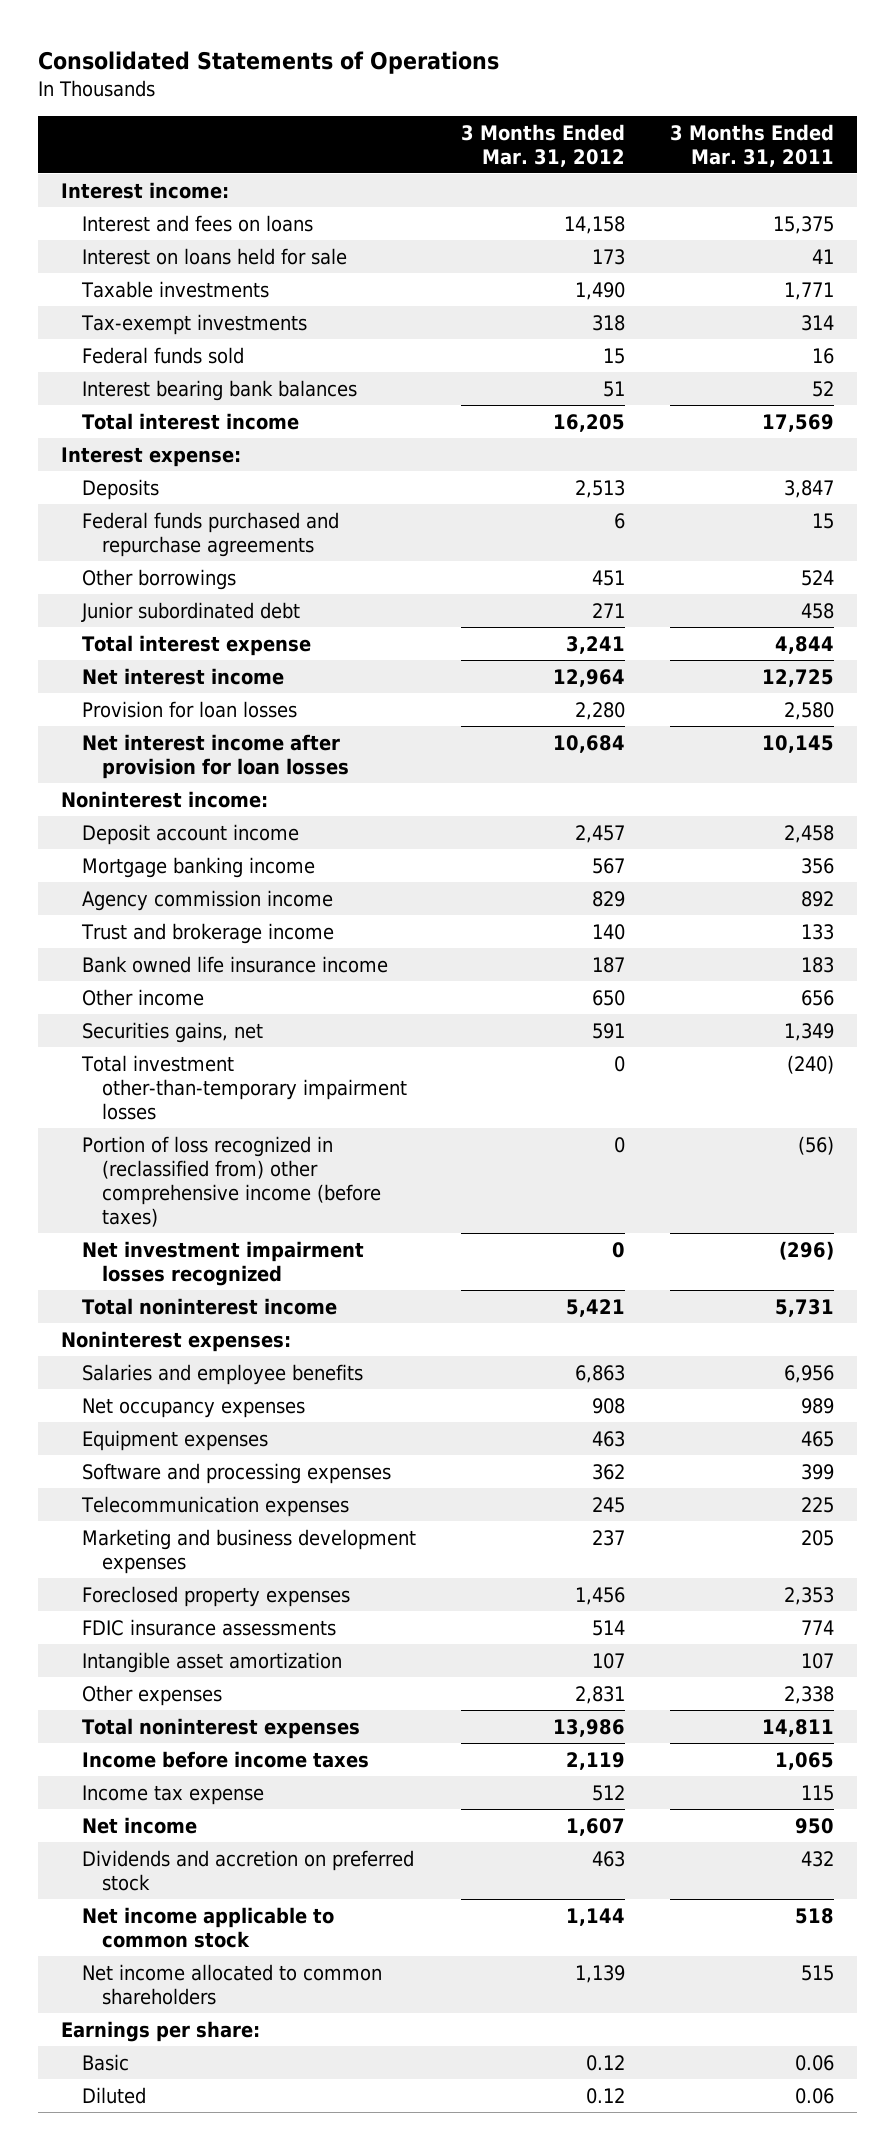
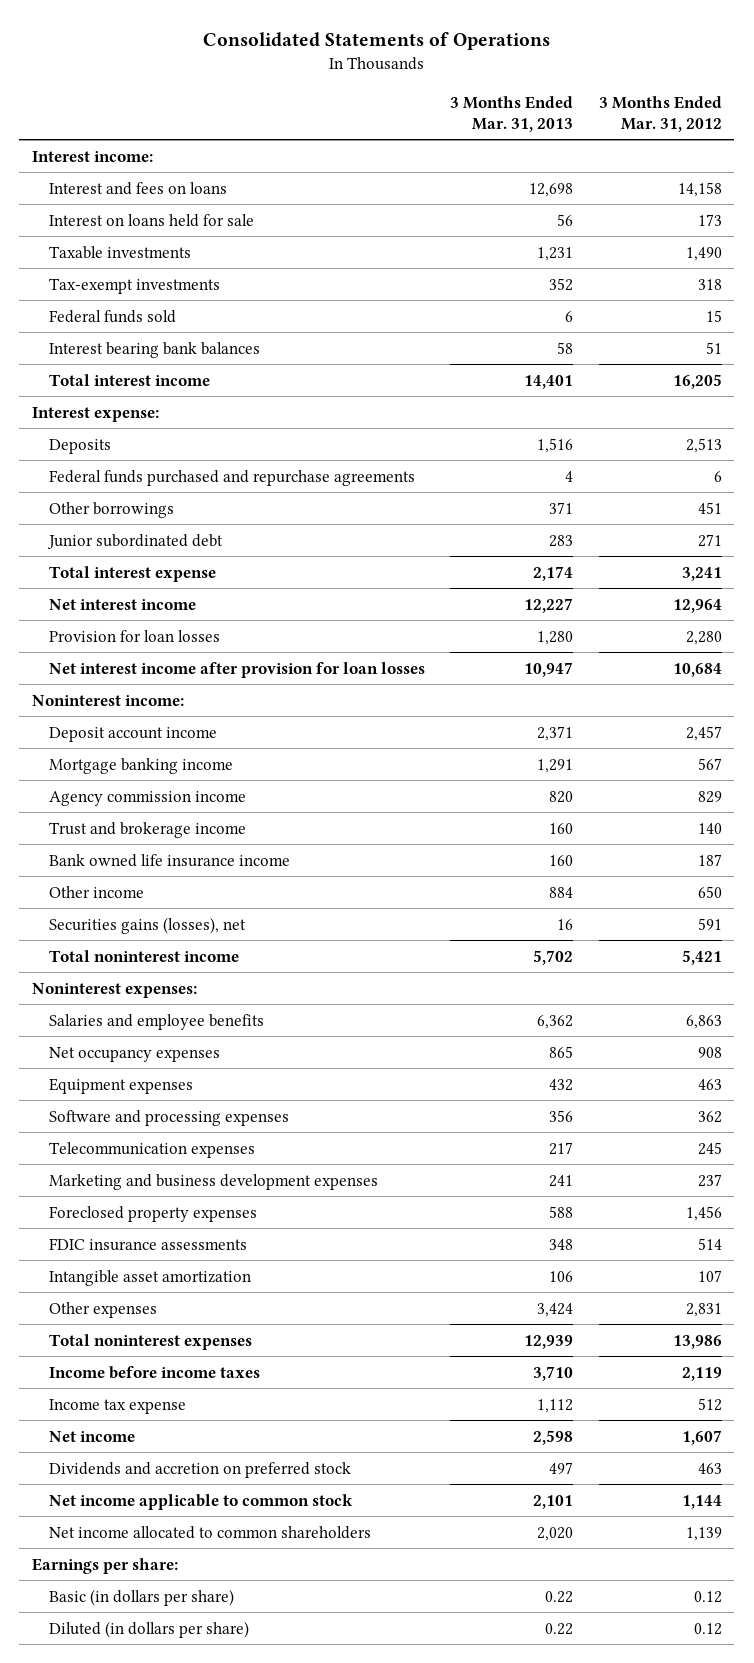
[670,123,835,167] 3 Months Ended Mar. 31, 2011 -> none
none -> [450,95,574,133] 3 Months Ended Mar. 31, 2013
[80,1054,408,1120] Total investment other-than-temporary impairment losses -> none
[81,1135,382,1227] Portion of loss recognized in (reclassified from) other comprehensive income (before taxes) -> none
[81,1240,364,1286] Net investment impairment losses recognized -> none
[81,1021,263,1043] Securities gains, net -> [48,916,246,934] Securities gains (losses), net
[81,2053,129,2071] Basic -> [48,1588,234,1606] Basic (in dollars per share)
[81,2086,146,2104] Diluted -> [48,1620,249,1638] Diluted (in dollars per share)

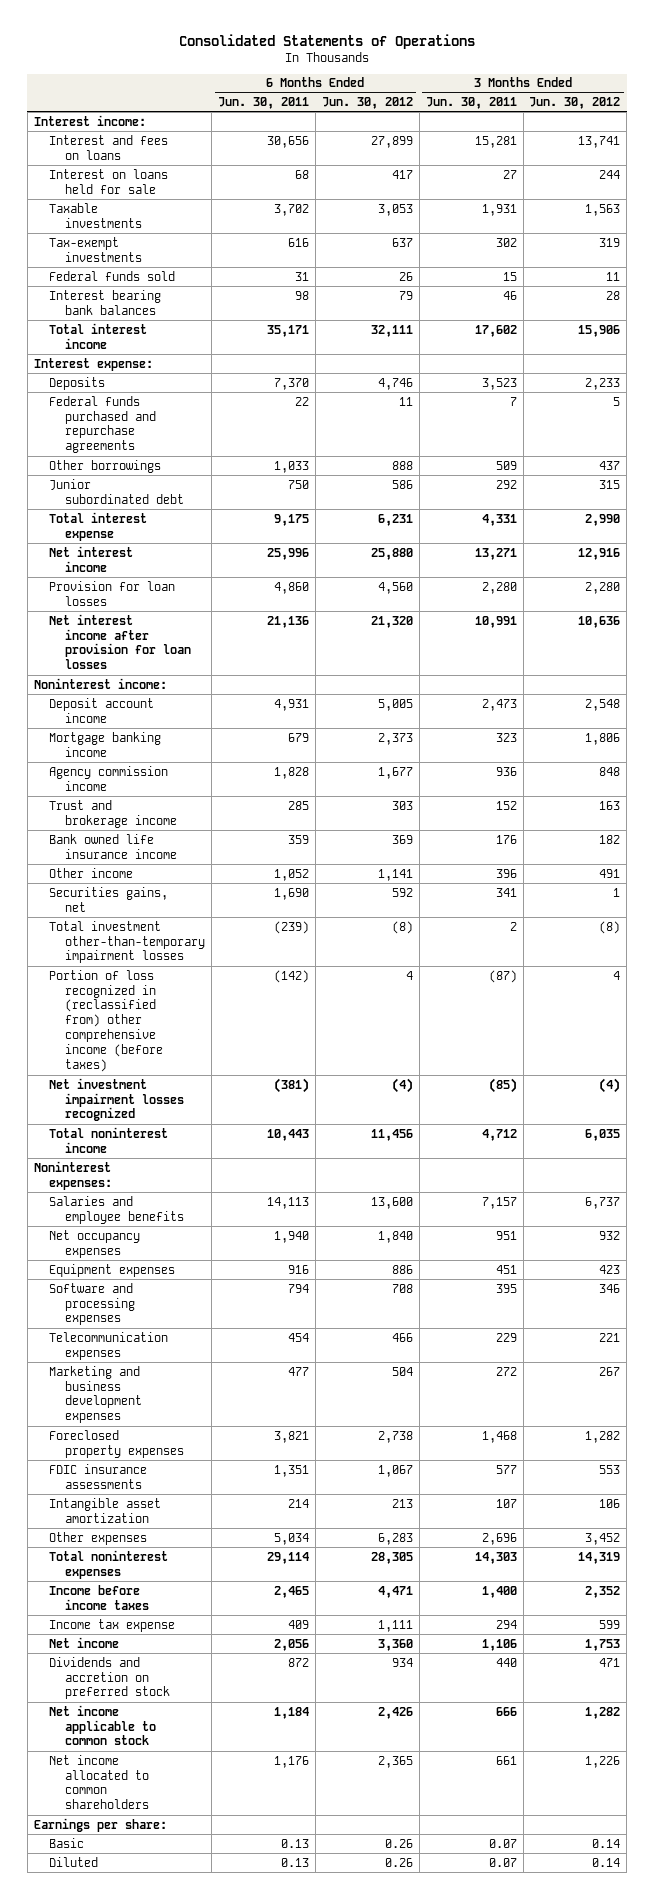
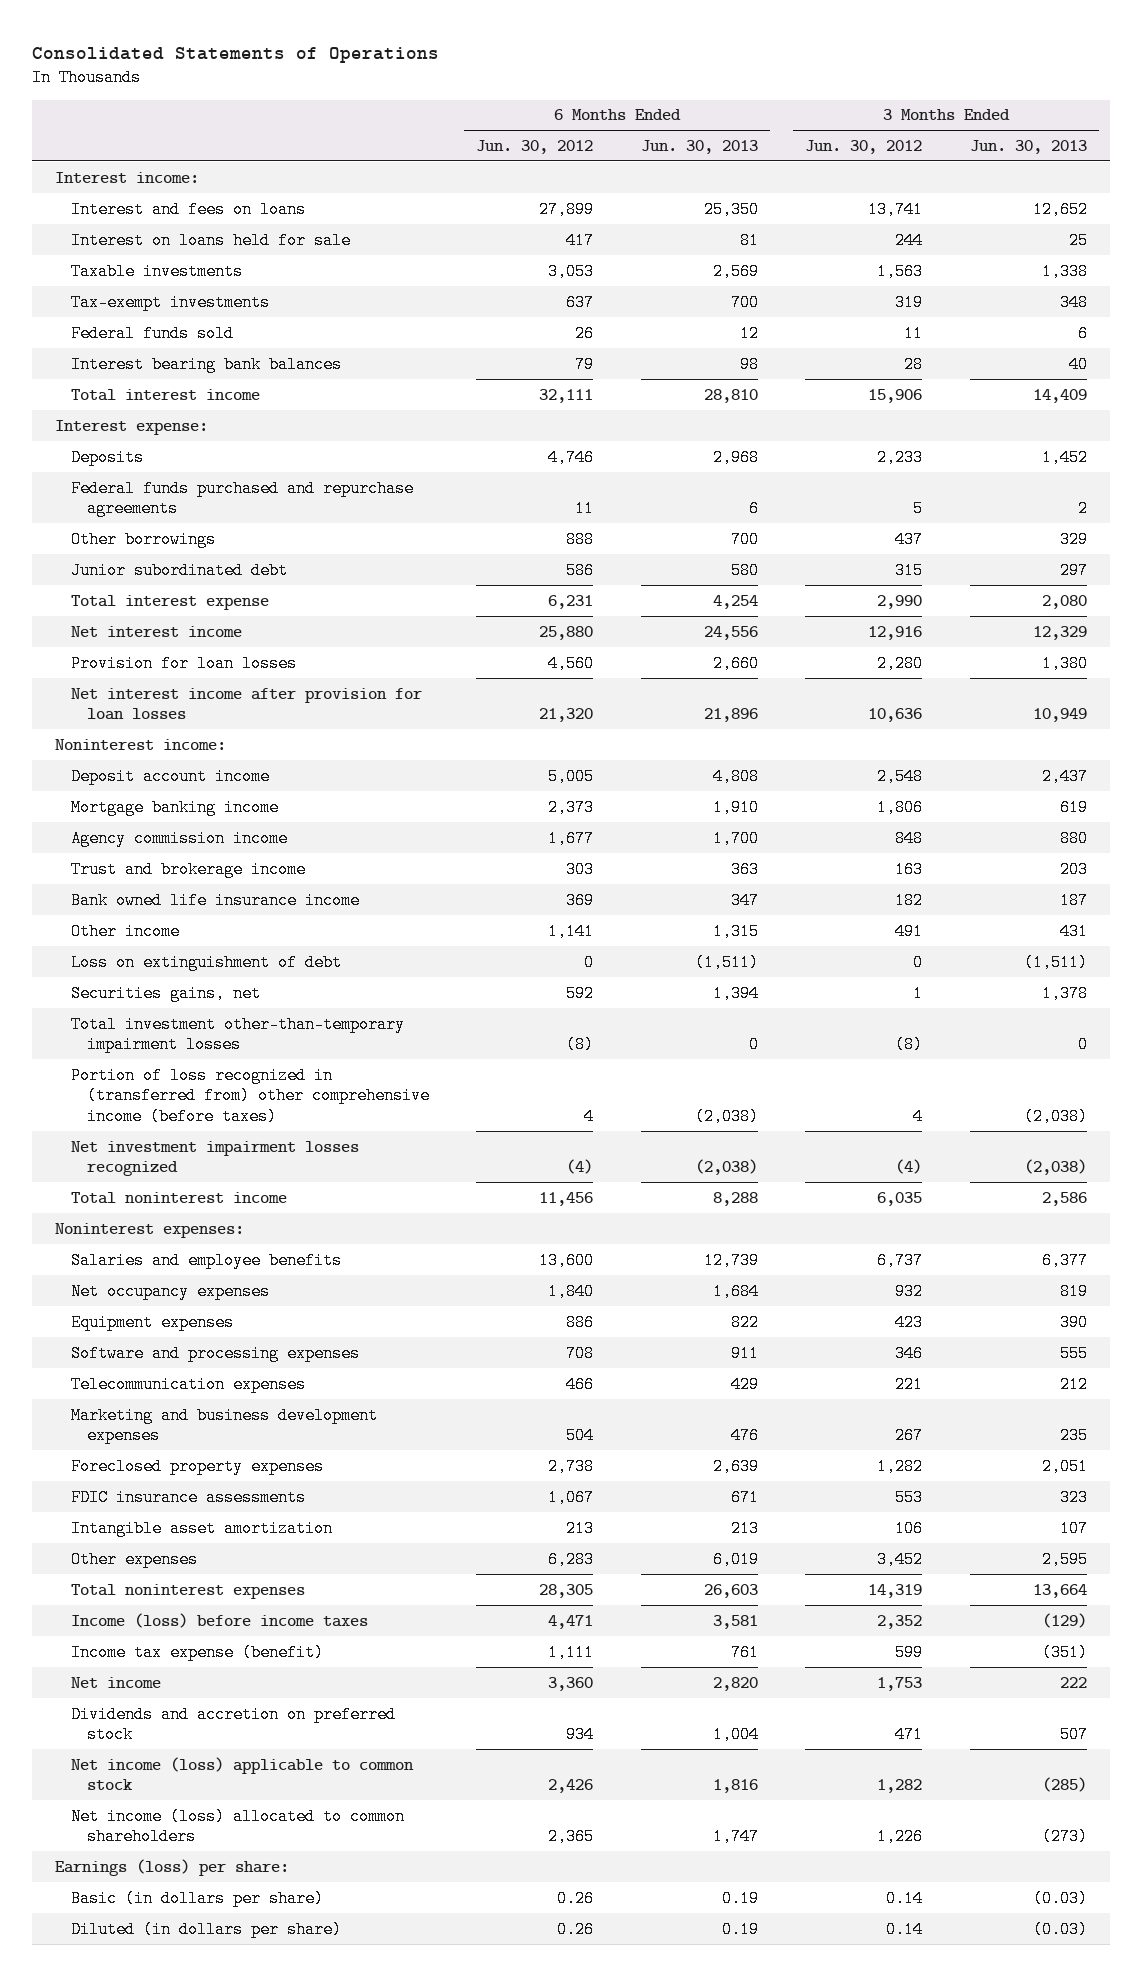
[217,97,309,110] Jun. 30, 2011 -> none
[425,97,517,110] Jun. 30, 2011 -> none
none -> [640,139,758,154] Jun. 30, 2013
none -> [969,139,1087,154] Jun. 30, 2013
none -> [71,953,343,971] Loss on extinguishment of debt
[49,969,164,1073] Portion of loss recognized in (reclassified from) other comprehensive income (before taxes) -> [71,1066,430,1126] Portion of loss recognized in (transferred from) other comprehensive income (before taxes)
[49,1584,150,1610] Income before income taxes -> [71,1612,369,1628] Income (loss) before income taxes
[49,1618,176,1632] Income tax expense -> [71,1643,325,1661] Income tax expense (benefit)
[49,1704,157,1746] Net income applicable to common stock -> [71,1756,415,1791] Net income (loss) applicable to common stock
[49,1754,150,1810] Net income allocated to common shareholders -> [71,1807,406,1846] Net income (loss) allocated to common shareholders
[33,1817,167,1832] Earnings per share: -> [55,1858,290,1876] Earnings (loss) per share:
[49,1837,85,1848] Basic -> [71,1889,325,1907] Basic (in dollars per share)
[49,1856,99,1867] Diluted -> [71,1920,343,1938] Diluted (in dollars per share)

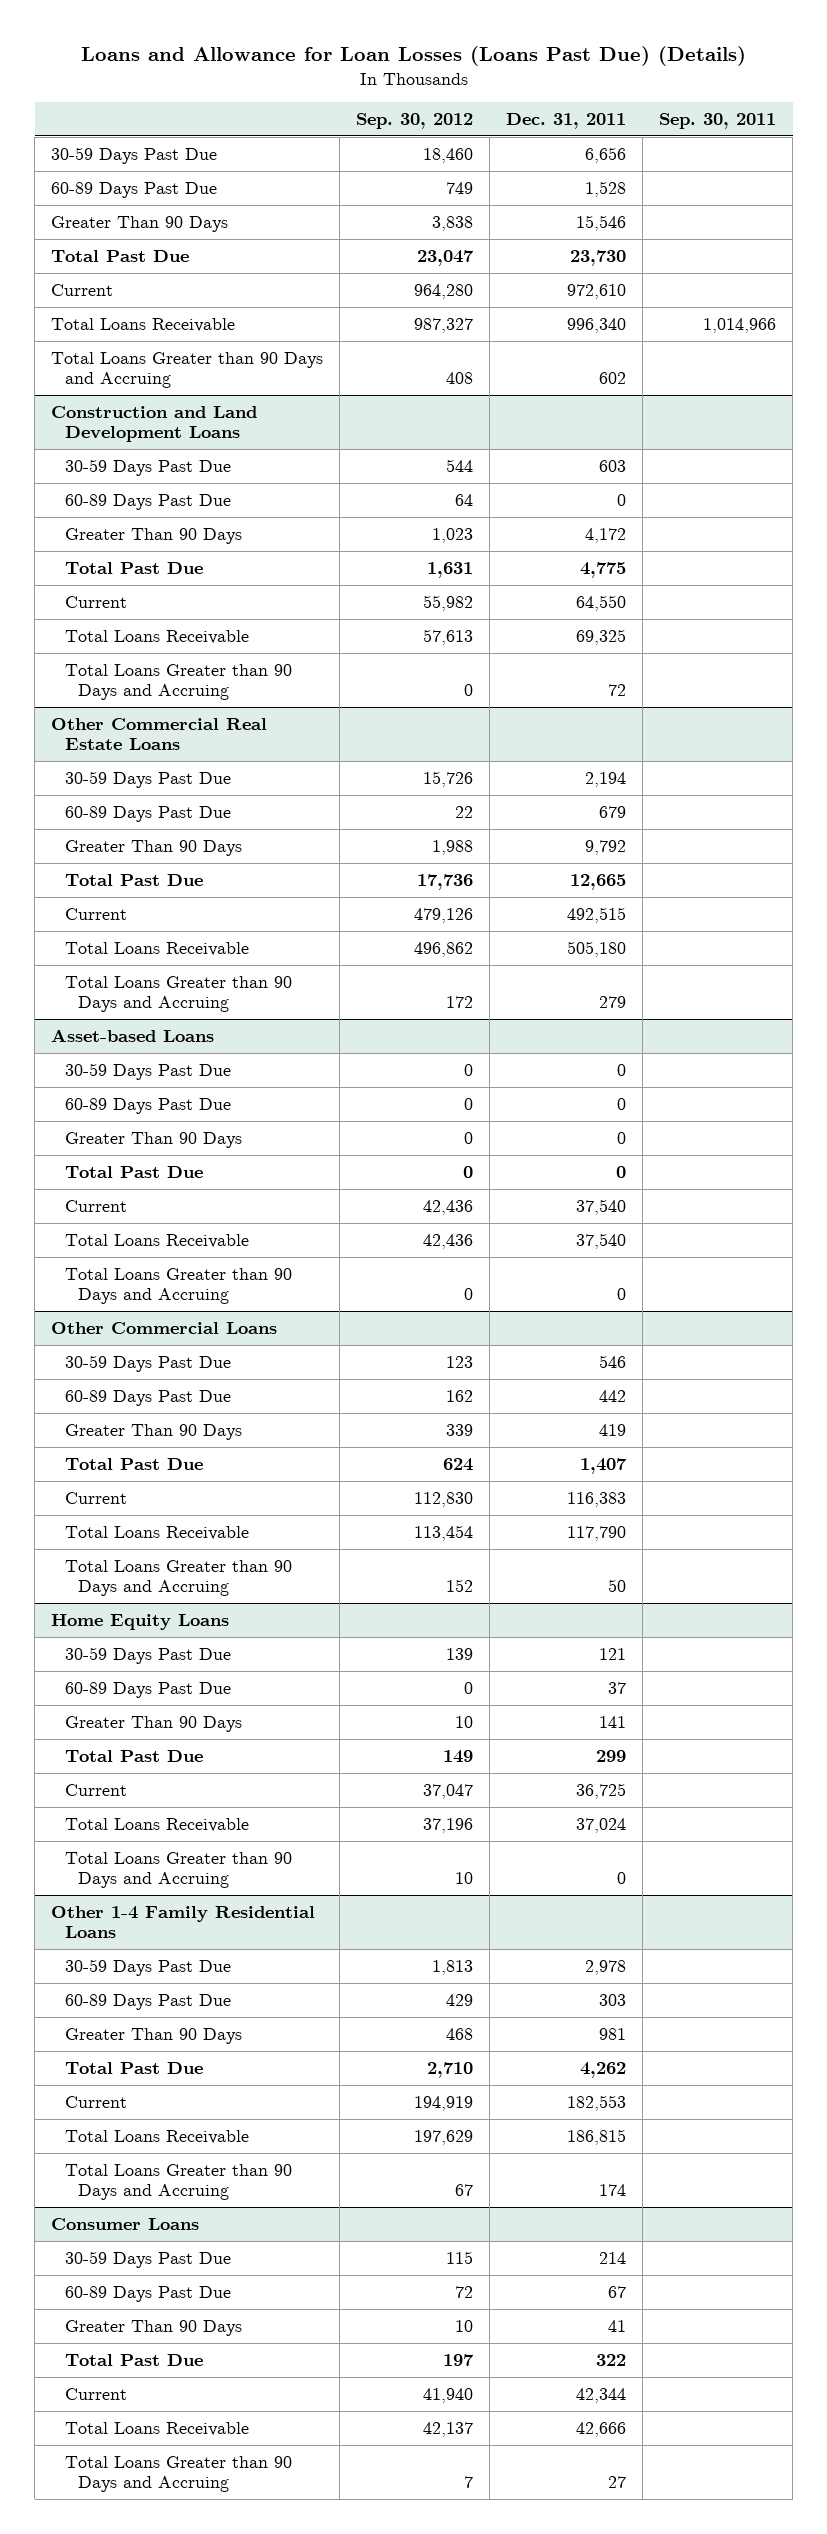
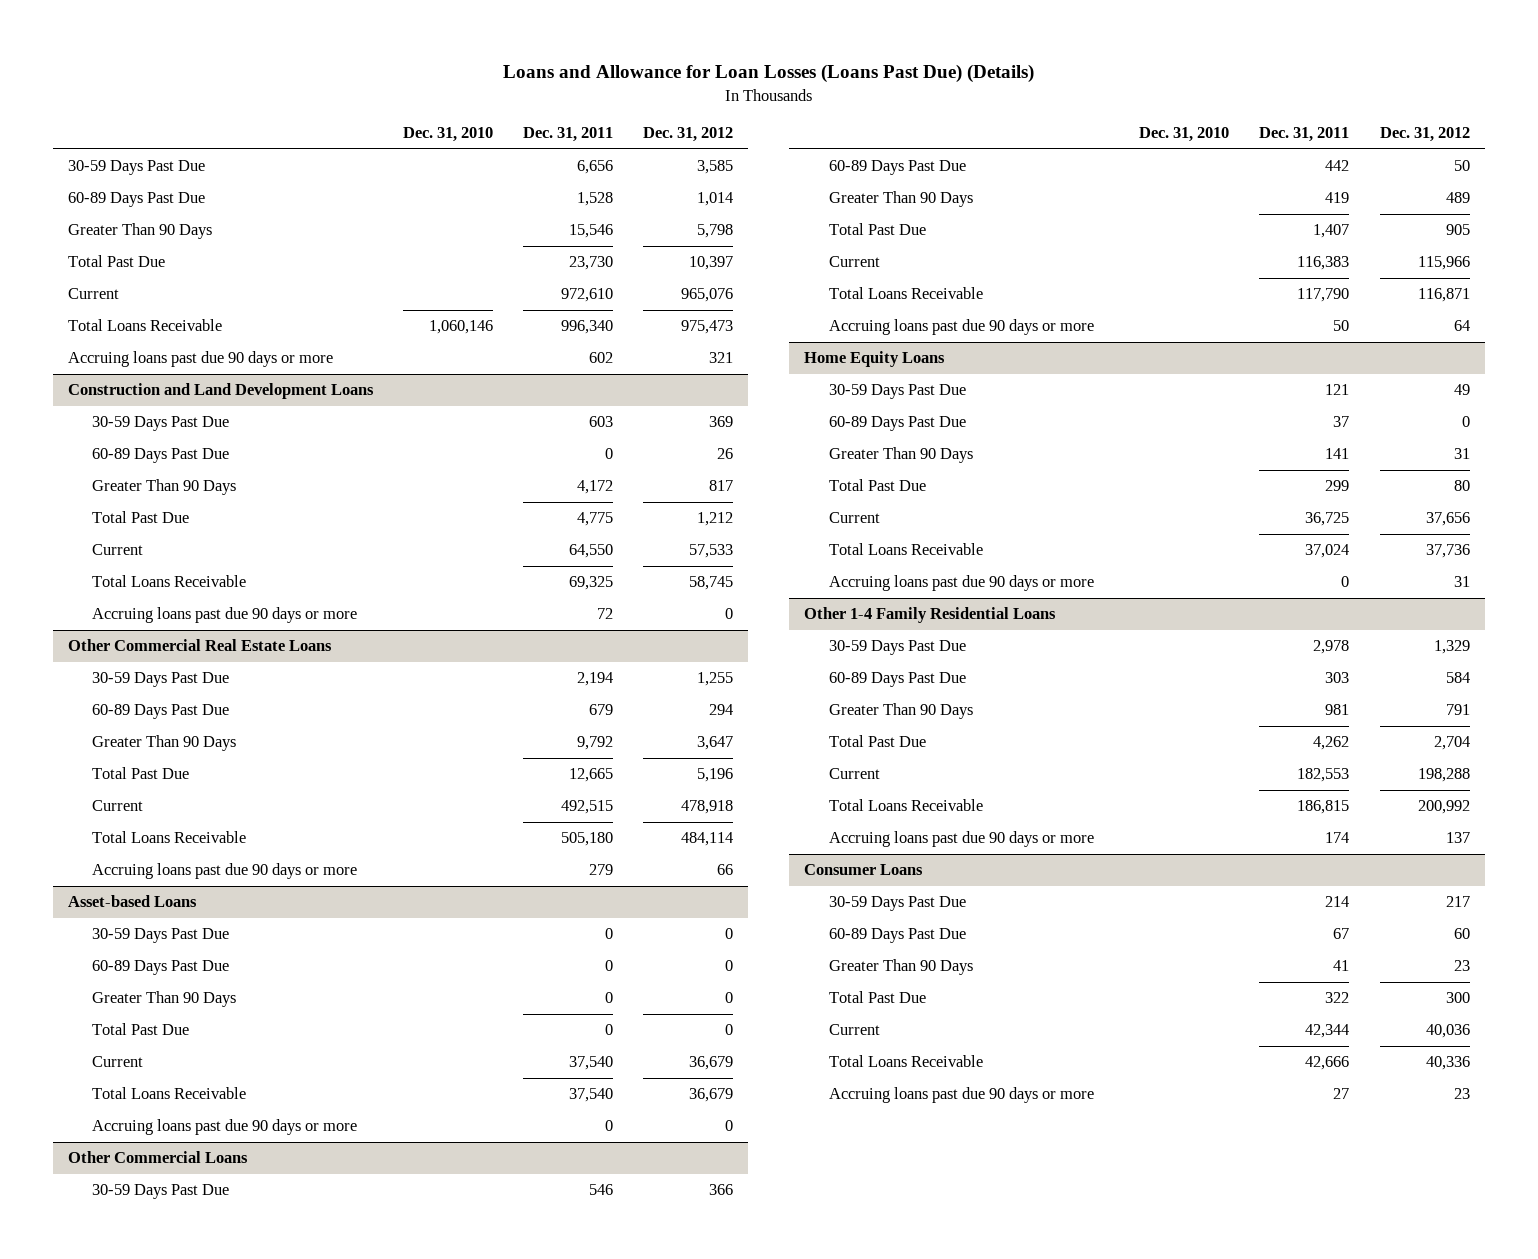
[356,113,474,130] Sep. 30, 2012 -> none
[659,113,777,130] Sep. 30, 2011 -> none
none -> [403,127,494,143] Dec. 31, 2010
none -> [643,127,734,143] Dec. 31, 2012
[51,351,324,389] Total Loans Greater than 90 Days and Accruing -> [68,351,334,368] Accruing loans past due 90 days or more
[64,663,292,701] Total Loans Greater than 90 Days and Accruing -> [92,607,358,624] Accruing loans past due 90 days or more
[64,975,292,1013] Total Loans Greater than 90 Days and Accruing -> [92,863,358,880] Accruing loans past due 90 days or more
[64,1267,292,1305] Total Loans Greater than 90 Days and Accruing -> [92,1119,358,1136] Accruing loans past due 90 days or more
[64,1559,292,1597] Total Loans Greater than 90 Days and Accruing -> [828,319,1094,336] Accruing loans past due 90 days or more
[64,1851,292,1889] Total Loans Greater than 90 Days and Accruing -> [828,575,1094,592] Accruing loans past due 90 days or more
[64,2163,292,2201] Total Loans Greater than 90 Days and Accruing -> [828,831,1094,848] Accruing loans past due 90 days or more
[64,2455,292,2493] Total Loans Greater than 90 Days and Accruing -> [828,1087,1094,1104] Accruing loans past due 90 days or more

